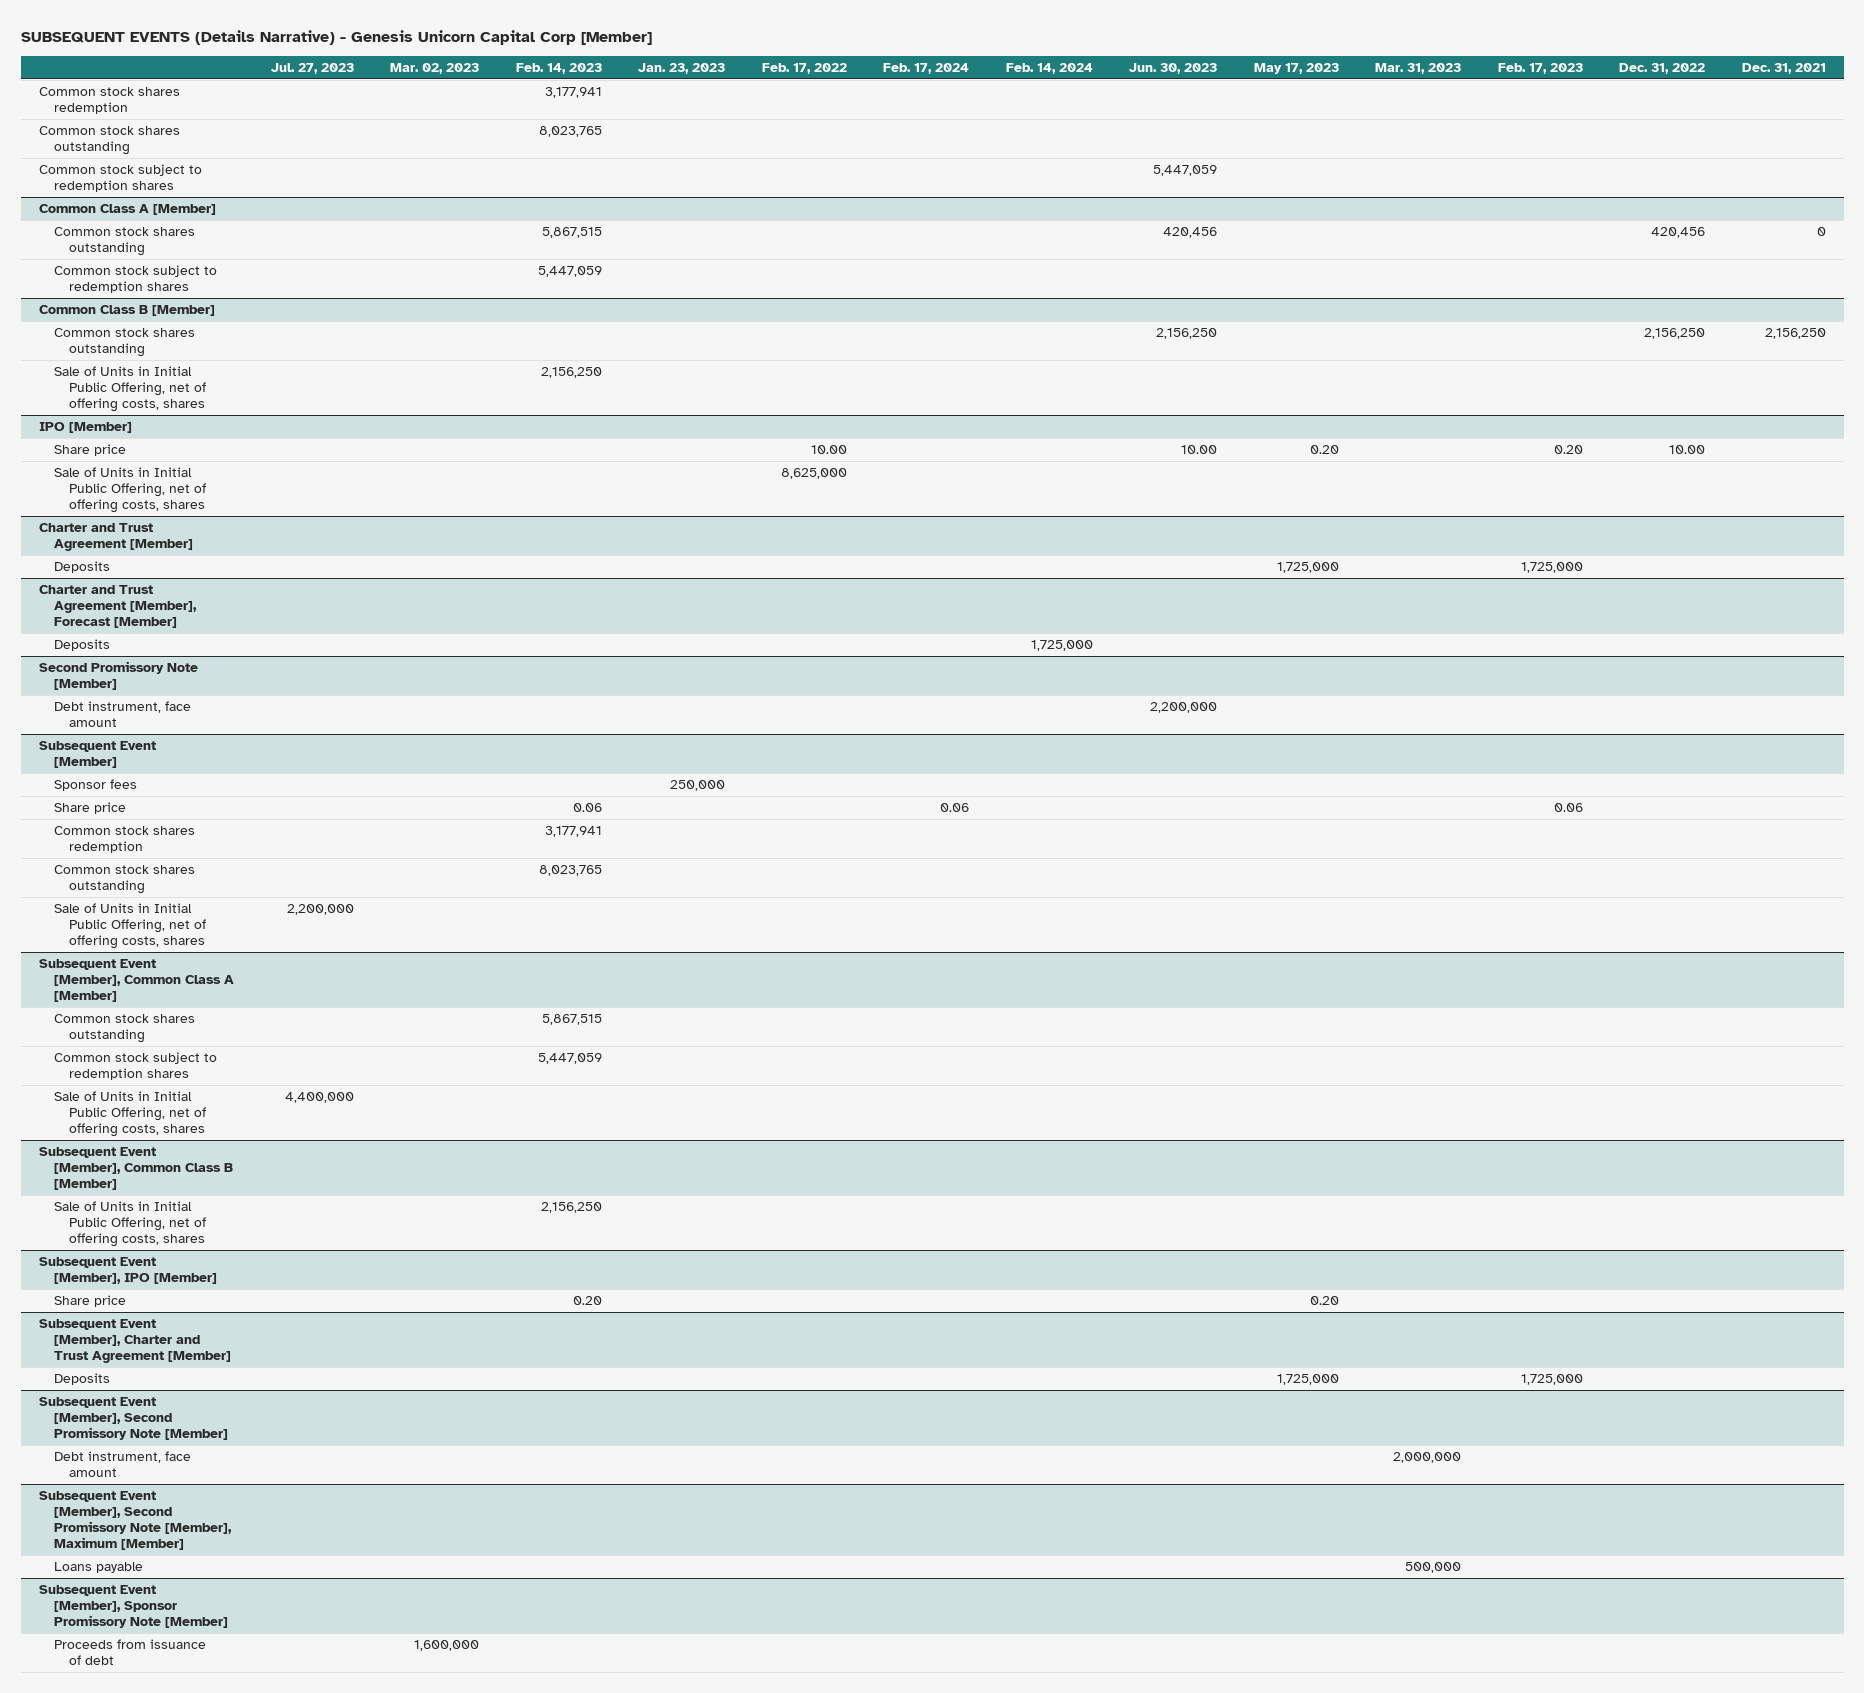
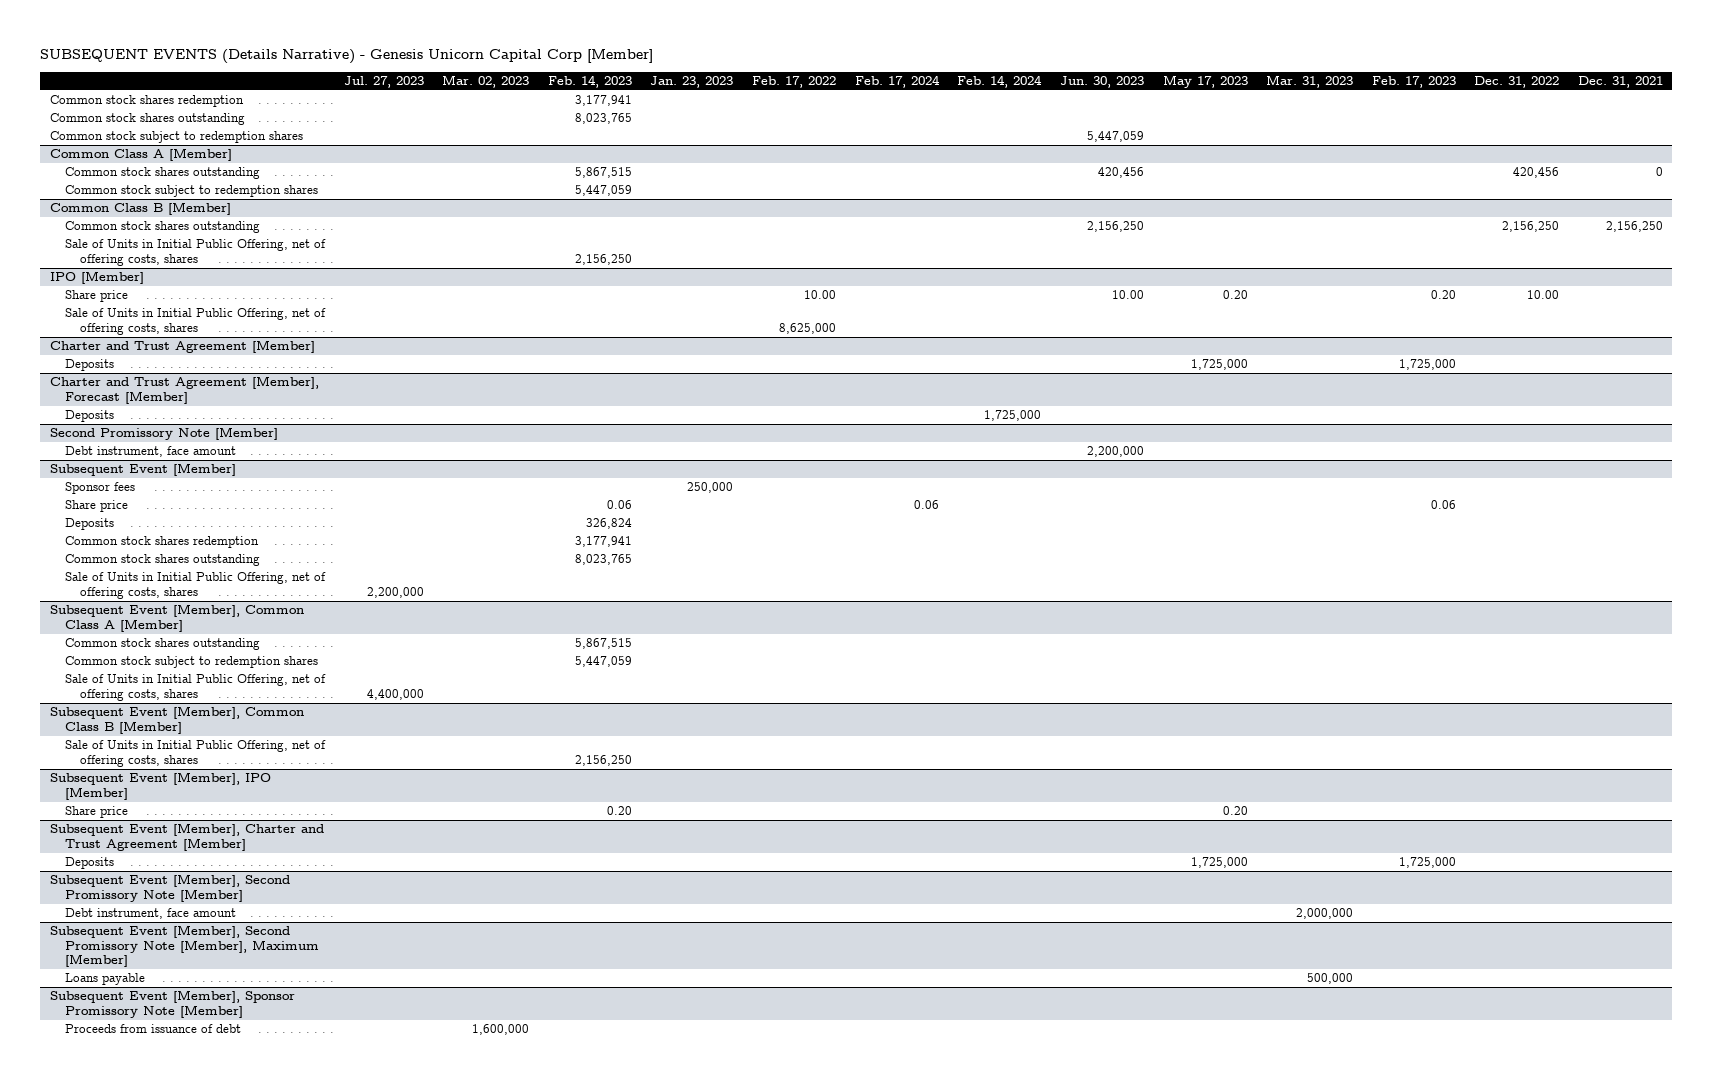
none -> [65,518,115,531] Deposits

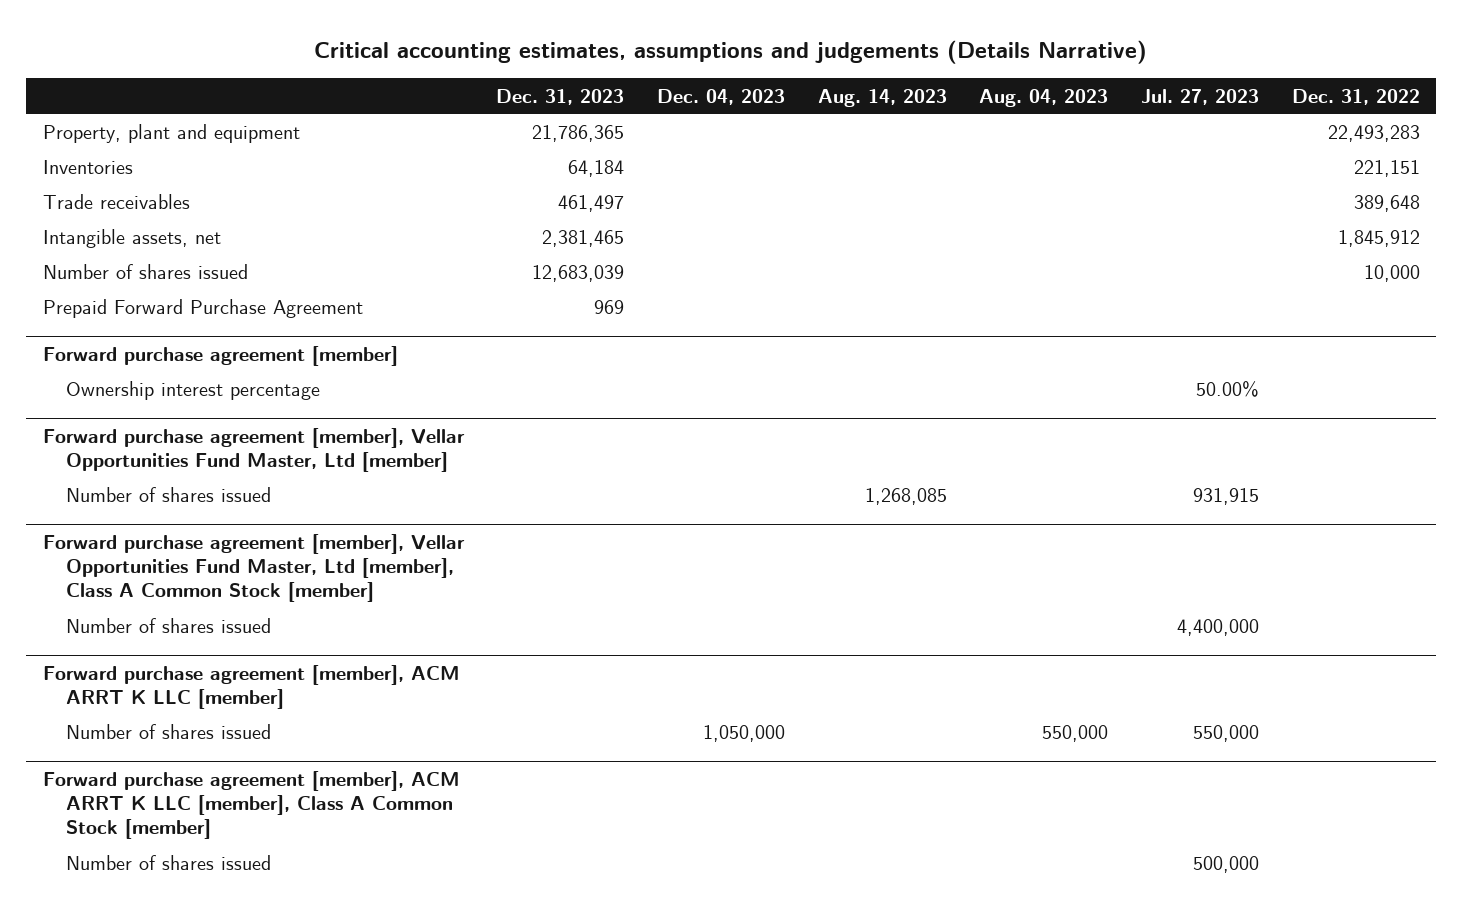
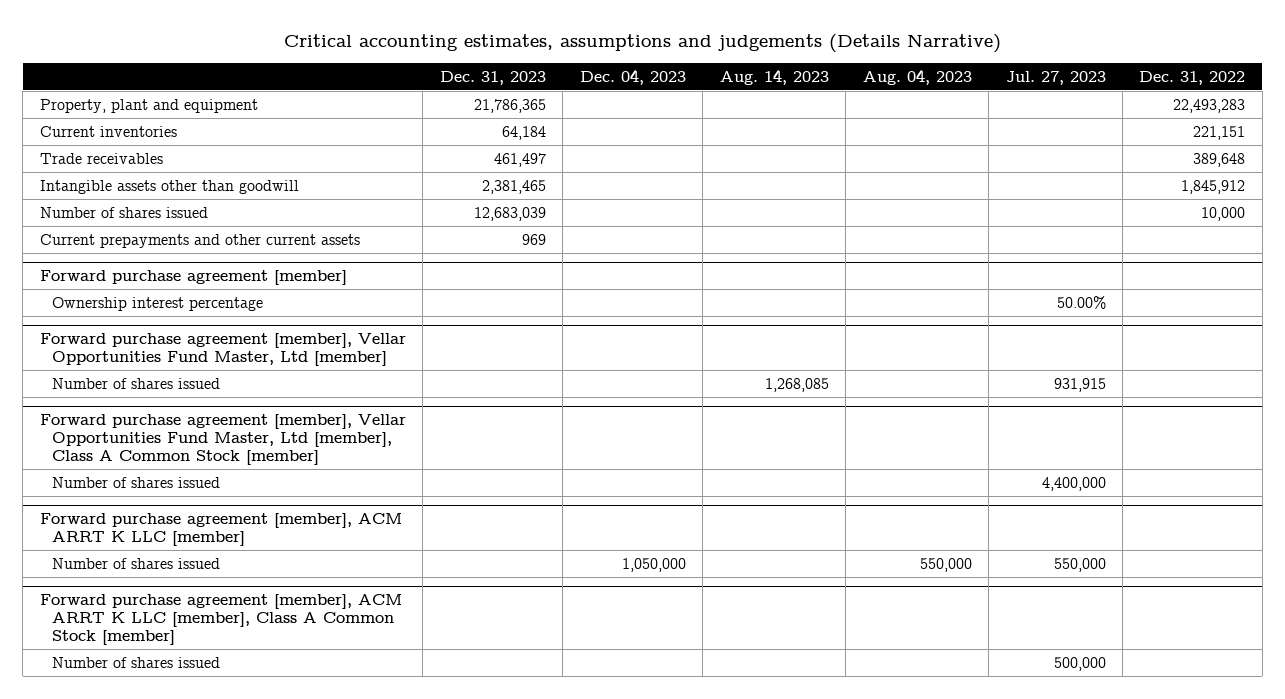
[42,159,133,174] Inventories -> [39,125,177,137] Current inventories
[42,228,221,248] Intangible assets, net -> [39,179,299,194] Intangible assets other than goodwill
[42,298,363,318] Prepaid Forward Purchase Agreement -> [39,233,360,248] Current prepayments and other current assets

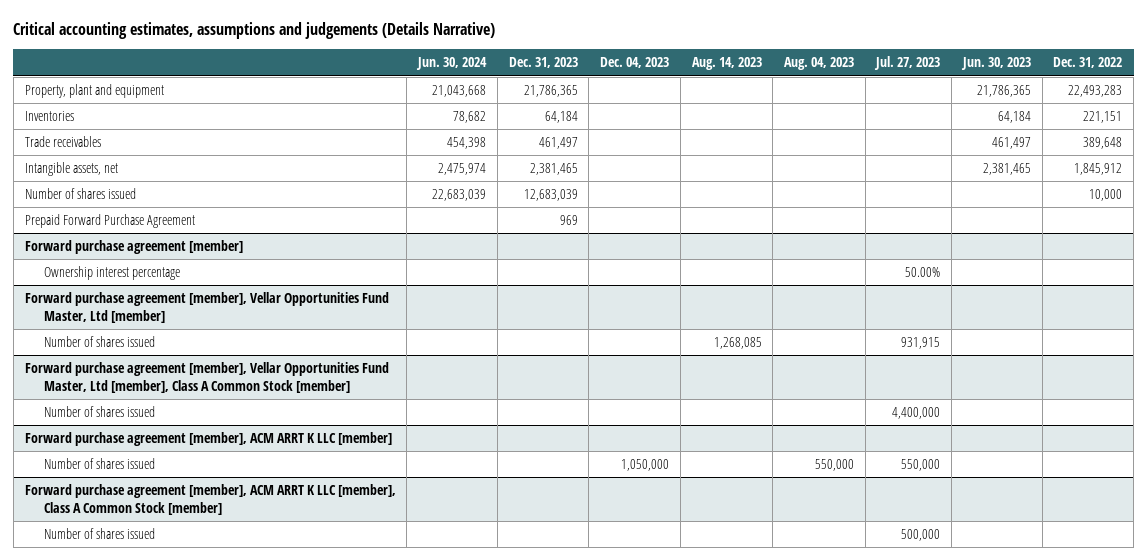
none -> [416,57,488,71] Jun. 30, 2024
none -> [960,57,1031,71] Jun. 30, 2023
[39,125,177,137] Current inventories -> [24,111,74,122] Inventories
[39,179,299,194] Intangible assets other than goodwill -> [24,162,118,177] Intangible assets, net
[39,233,360,248] Current prepayments and other current assets -> [24,214,195,229] Prepaid Forward Purchase Agreement

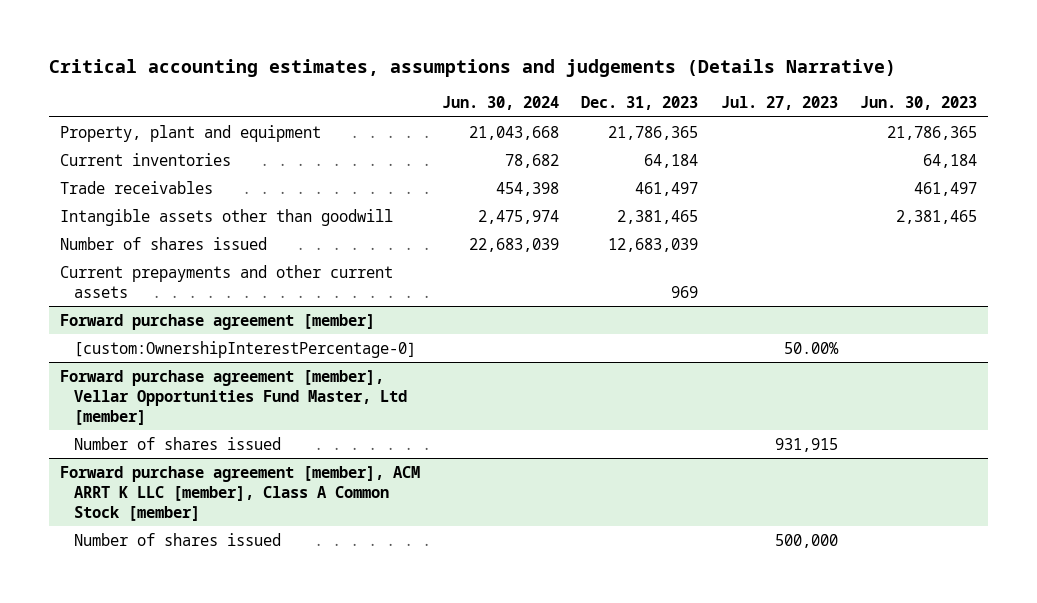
[600,57,670,69] Dec. 04, 2023 -> none
[691,57,762,71] Aug. 14, 2023 -> none
[784,57,855,71] Aug. 04, 2023 -> none
[1053,57,1123,69] Dec. 31, 2022 -> none
[24,111,74,122] Inventories -> [59,152,231,166] Current inventories
[24,162,118,177] Intangible assets, net -> [59,208,393,226] Intangible assets other than goodwill
[24,214,195,229] Prepaid Forward Purchase Agreement -> [59,264,393,298] Current prepayments and other current assets
[44,266,181,281] Ownership interest percentage -> [74,340,417,358] [custom:OwnershipInterestPercentage-0]
[24,362,389,393] Forward purchase agreement [member], Vellar Opportunities Fund Master, Ltd [member], Class A Common Stock [member] -> none
[44,406,156,418] Number of shares issued -> none
[24,432,392,447] Forward purchase agreement [member], ACM ARRT K LLC [member] -> none
[44,458,156,470] Number of shares issued -> none

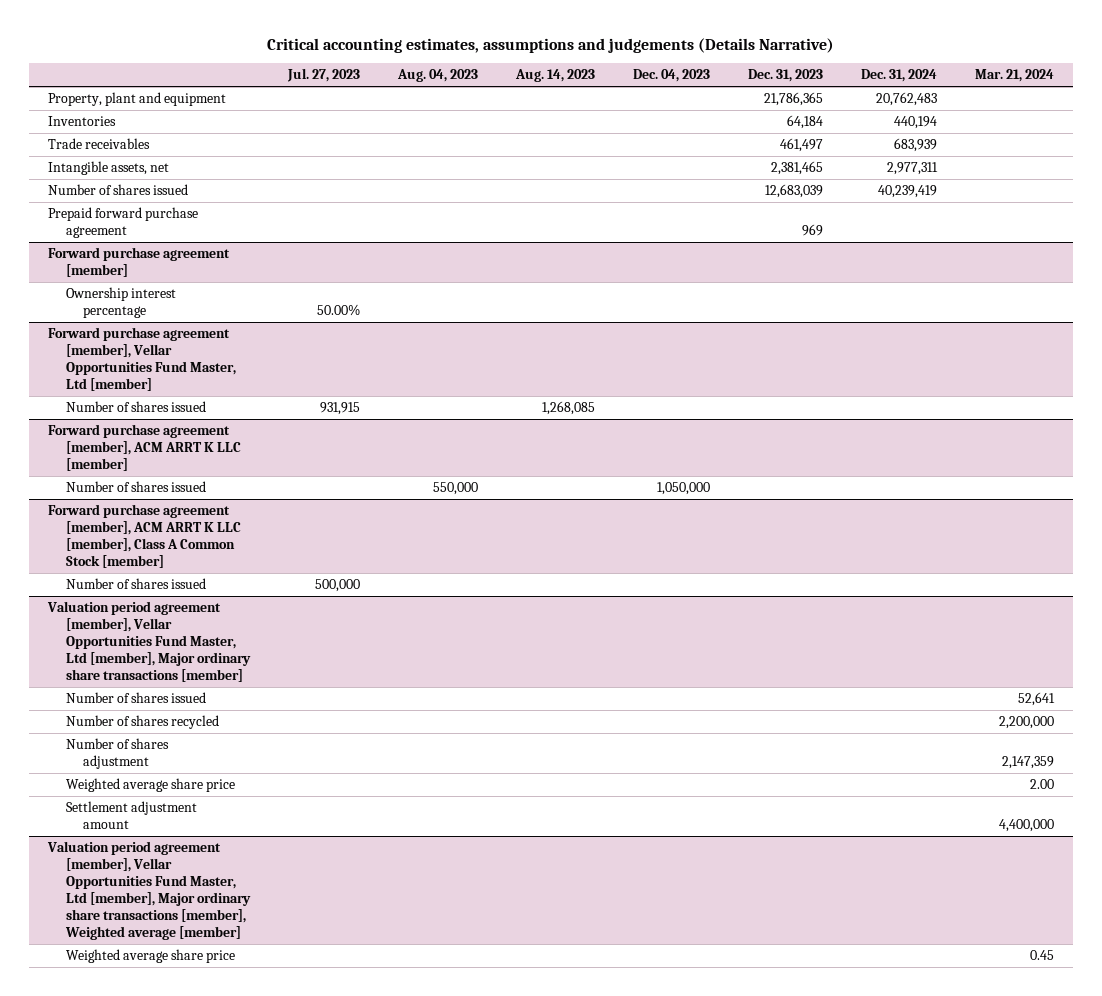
[442,96,560,111] Jun. 30, 2024 -> none
[860,96,978,111] Jun. 30, 2023 -> none
none -> [396,69,478,83] Aug. 04, 2023
none -> [514,69,595,83] Aug. 14, 2023
none -> [632,69,710,83] Dec. 04, 2023
none -> [860,69,937,83] Dec. 31, 2024
none -> [974,69,1054,83] Mar. 21, 2024
[59,152,231,166] Current inventories -> [47,116,116,127] Inventories
[59,208,393,226] Intangible assets other than goodwill -> [47,161,169,176] Intangible assets, net
[59,264,393,298] Current prepayments and other current assets -> [47,207,198,239] Prepaid forward purchase agreement
[74,340,417,358] [custom:OwnershipInterestPercentage-0] -> [65,287,176,319] Ownership interest percentage
none -> [47,424,241,472] Forward purchase agreement [member], ACM ARRT K LLC [member]
none -> [65,481,206,493] Number of shares issued
none -> [46,601,251,683] Valuation period agreement [member], Vellar Opportunities Fund Master, Ltd [member], Major ordinary share transactions [member]
none -> [65,692,206,704] Number of shares issued
none -> [65,715,219,730] Number of shares recycled
none -> [65,738,169,770] Number of shares adjustment
none -> [65,778,235,793] Weighted average share price
none -> [65,801,197,830] Settlement adjustment amount
none -> [46,841,251,941] Valuation period agreement [member], Vellar Opportunities Fund Master, Ltd [member], Major ordinary share transactions [member], Weighted average [member]
none -> [65,949,235,964] Weighted average share price

